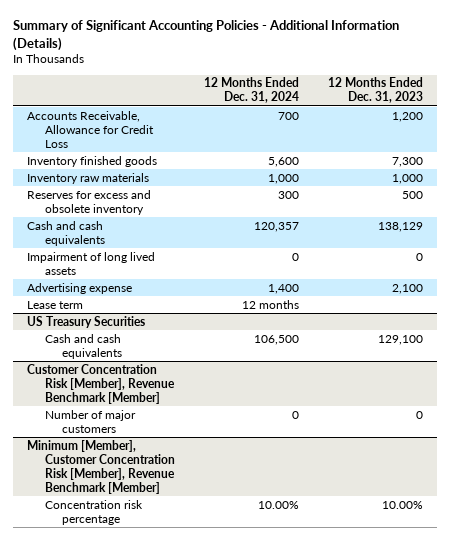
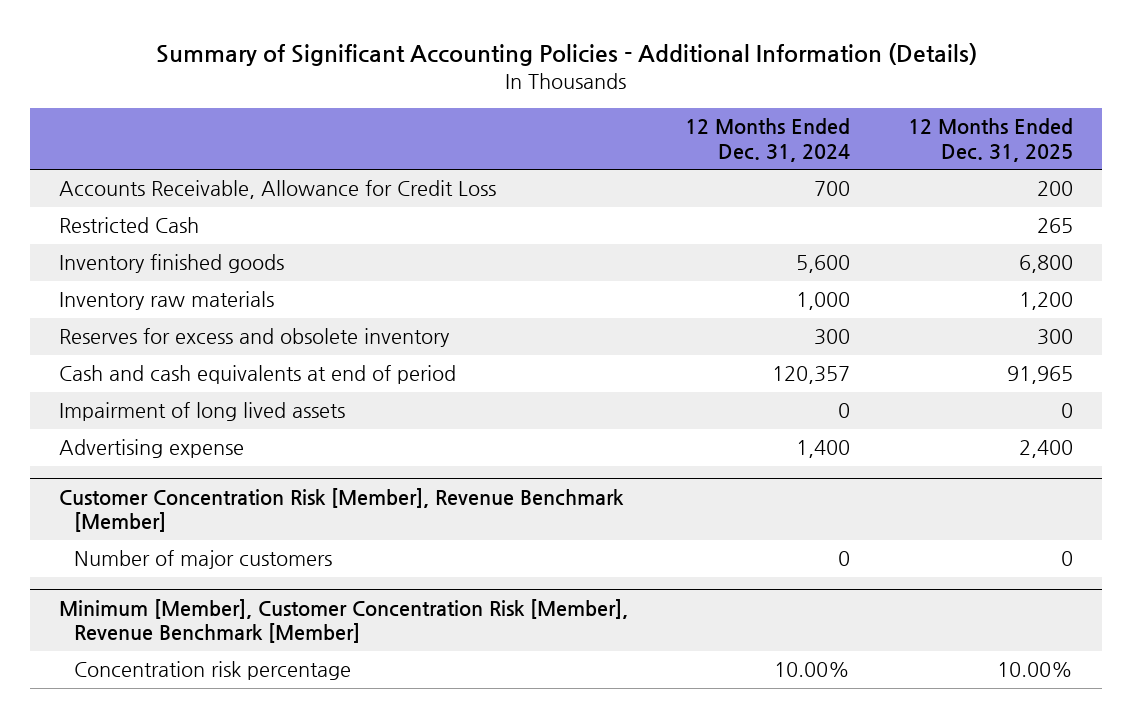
[327,77,423,104] 12 Months Ended Dec. 31, 2023 -> none
none -> [907,118,1073,163] 12 Months Ended Dec. 31, 2025
none -> [58,217,199,234] Restricted Cash
[27,220,105,246] Cash and cash equivalents -> [58,365,456,385] Cash and cash equivalents at end of period
[27,300,84,309] Lease term -> none
[27,315,146,328] US Treasury Securities -> none
[44,333,122,359] Cash and cash equivalents -> none

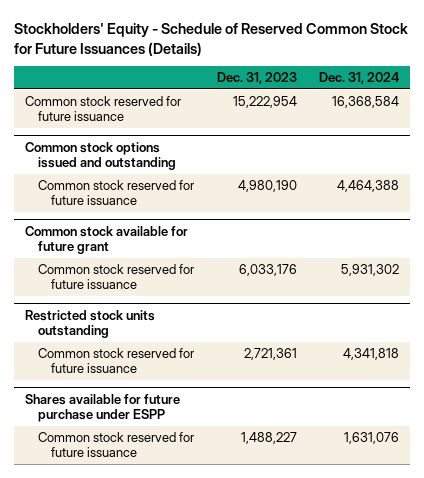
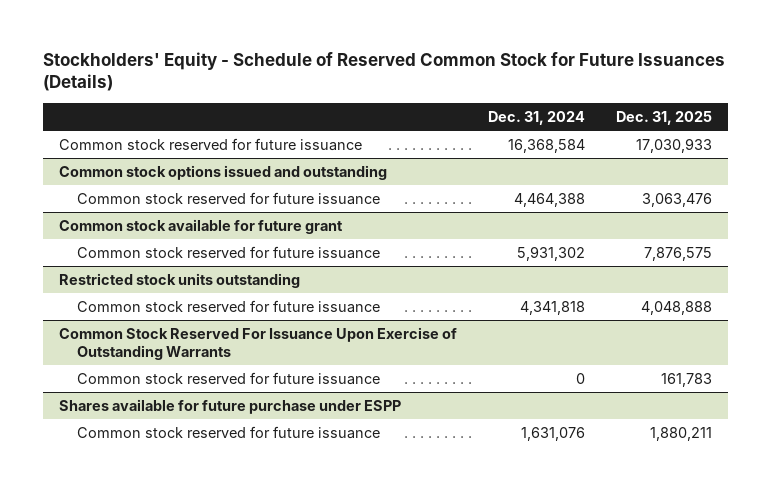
[216,72,297,85] Dec. 31, 2023 -> none
none -> [616,111,713,126] Dec. 31, 2025
none -> [58,327,457,361] Common Stock Reserved For Issuance Upon Exercise of Outstanding Warrants
none -> [76,372,380,386] Common stock reserved for future issuance

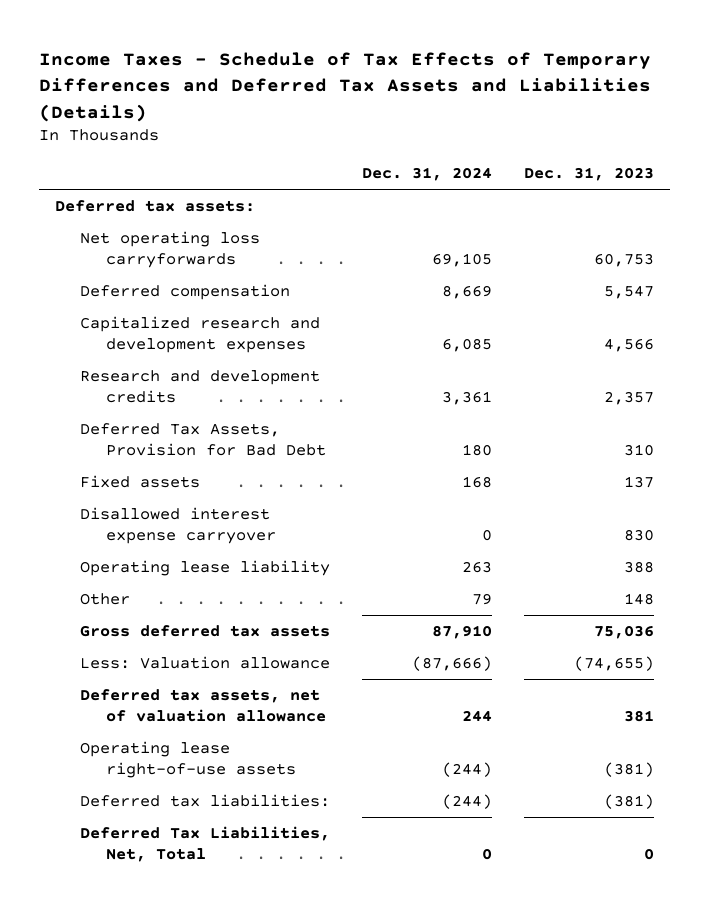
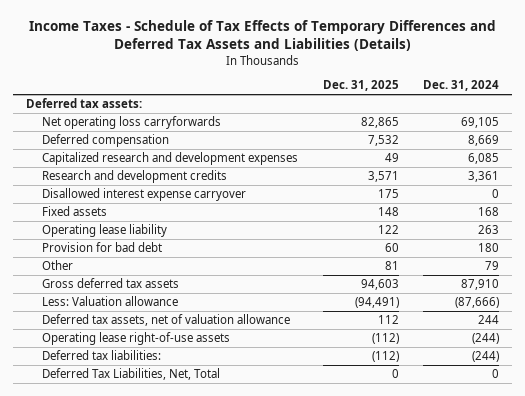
[524,167,655,182] Dec. 31, 2023 -> none
none -> [322,80,399,92] Dec. 31, 2025
[80,423,326,457] Deferred Tax Assets, Provision for Bad Debt -> none
[80,475,201,489] Fixed assets -> [42,206,108,217] Fixed assets
none -> [42,242,163,253] Provision for bad debt

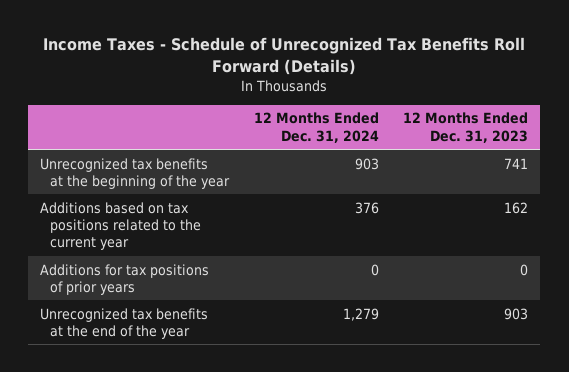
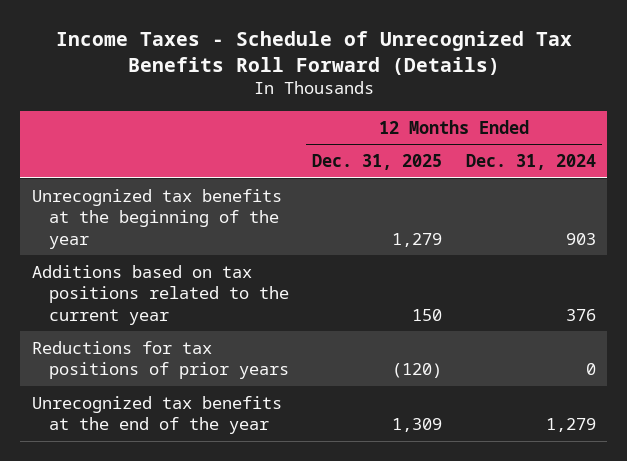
[403,112,529,143] 12 Months Ended Dec. 31, 2023 -> none
none -> [312,154,443,171] Dec. 31, 2025
[40,263,210,295] Additions for tax positions of prior years -> [31,340,289,380] Reductions for tax positions of prior years

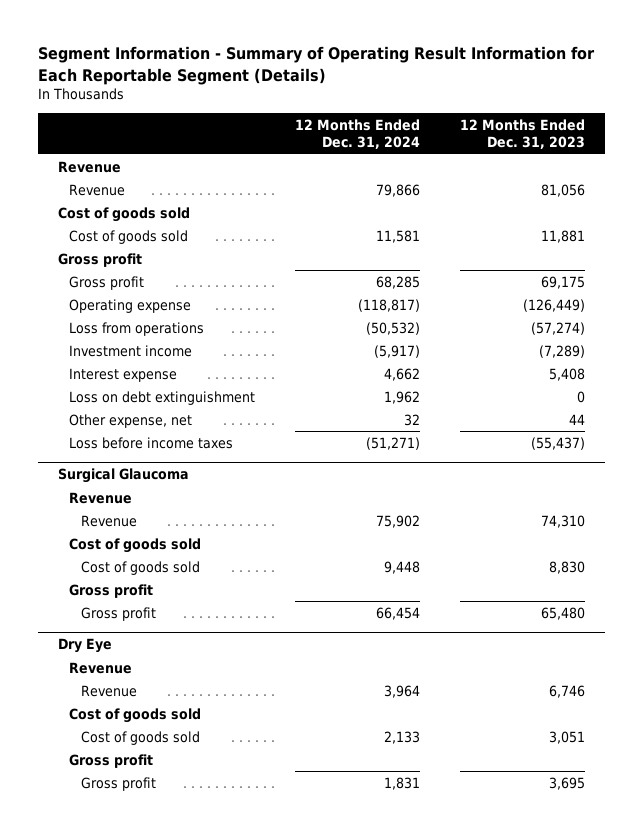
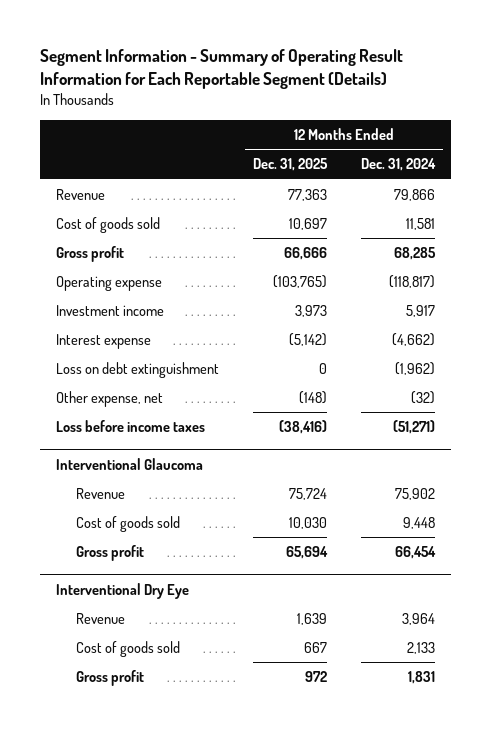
[460,118,586,150] 12 Months Ended Dec. 31, 2023 -> none
none -> [252,158,328,172] Dec. 31, 2025
[57,160,121,173] Revenue -> none
[57,206,190,222] Cost of goods sold -> none
[57,252,142,267] Gross profit -> none
[69,321,205,336] Loss from operations -> none
[374,344,421,358] (5,917) -> [405,305,435,318] 5,917
[384,367,421,381] 4,662 -> [391,333,435,347] (4,662)
[384,390,421,404] 1,962 -> [394,362,435,376] (1,962)
[404,413,421,426] 32 -> [410,391,435,405] (32)
[69,491,133,504] Revenue -> none
[57,468,189,484] Surgical Glaucoma -> [56,458,204,471] Interventional Glaucoma
[69,537,202,553] Cost of goods sold -> none
[69,583,154,598] Gross profit -> none
[69,661,133,674] Revenue -> none
[57,638,112,654] Dry Eye -> [56,583,190,600] Interventional Dry Eye
[69,707,202,723] Cost of goods sold -> none
[69,753,154,768] Gross profit -> none

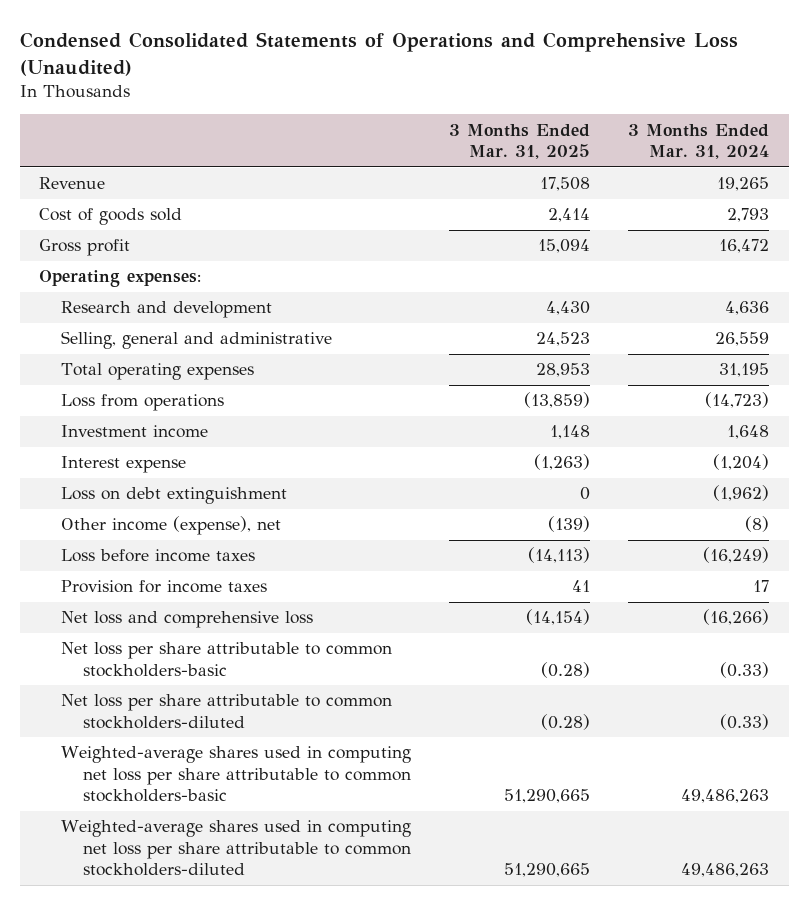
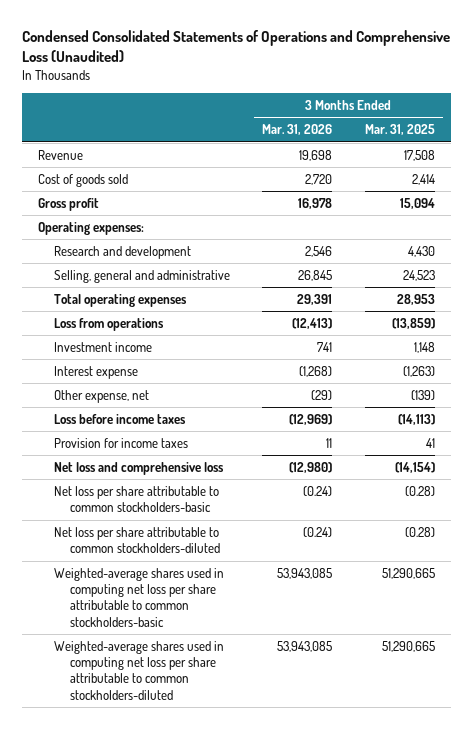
[628,123,770,160] 3 Months Ended Mar. 31, 2024 -> none
none -> [262,124,333,136] Mar. 31, 2026
[60,487,287,505] Loss on debt extinguishment -> none
[60,516,281,536] Other income (expense), net -> [54,389,150,403] Other expense, net

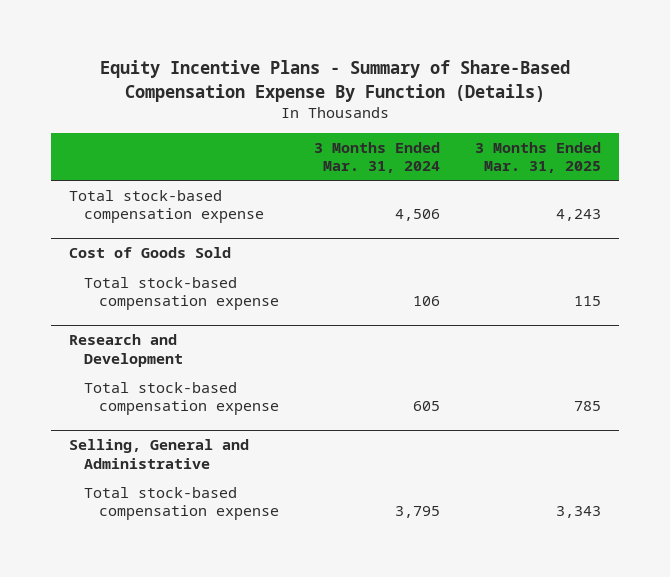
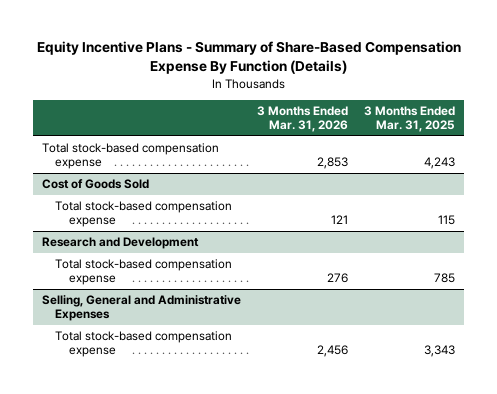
[313,141,440,174] 3 Months Ended Mar. 31, 2024 -> none
none -> [257,106,349,133] 3 Months Ended Mar. 31, 2026
[68,439,249,469] Selling, General and Administrative -> [41,295,241,322] Selling, General and Administrative Expenses

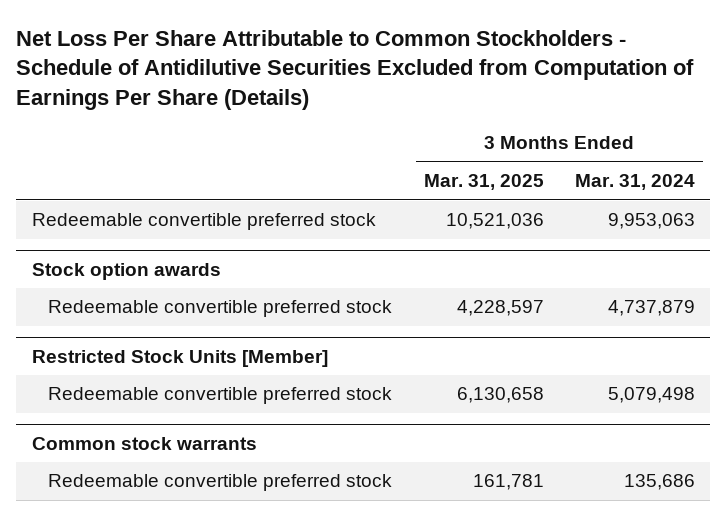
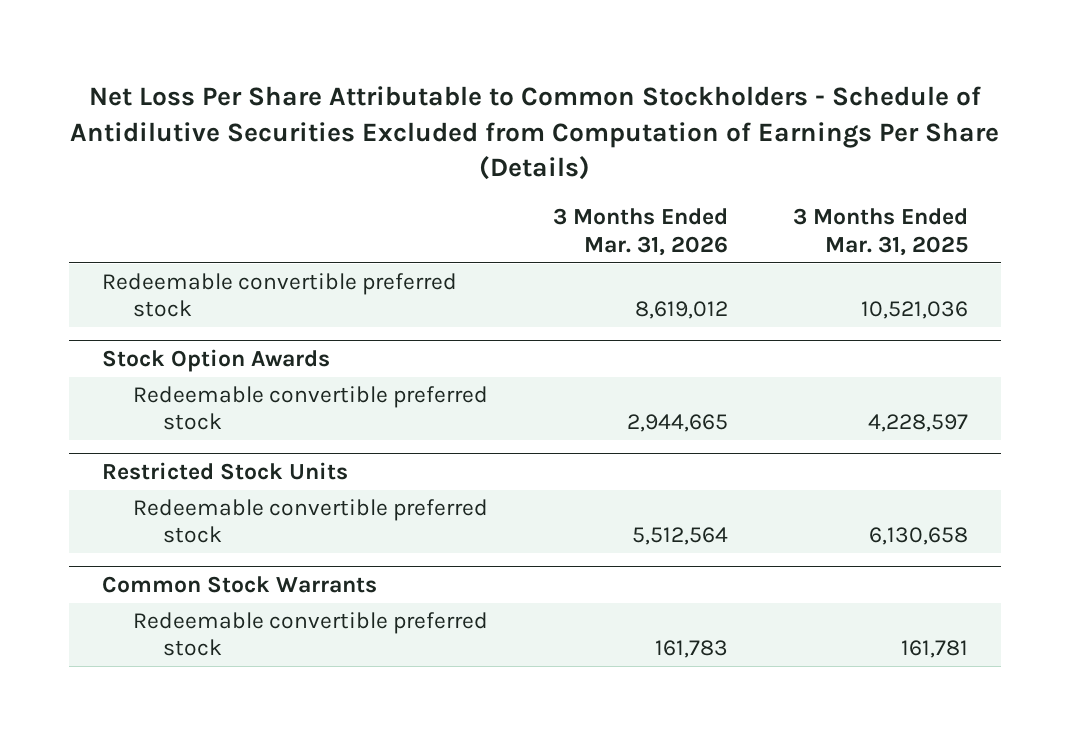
[574,174,695,191] Mar. 31, 2024 -> none
none -> [552,208,728,256] 3 Months Ended Mar. 31, 2026
[31,262,221,280] Stock option awards -> [102,348,331,372] Stock Option Awards
[31,349,328,367] Restricted Stock Units [Member] -> [102,461,349,480] Restricted Stock Units
[31,436,257,450] Common stock warrants -> [102,575,378,593] Common Stock Warrants

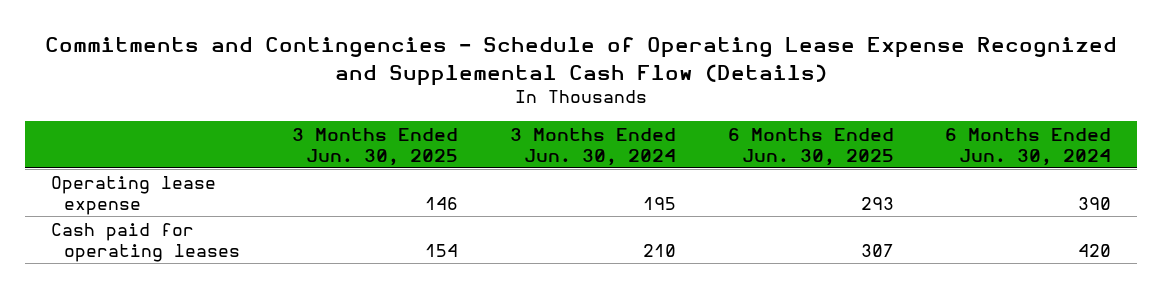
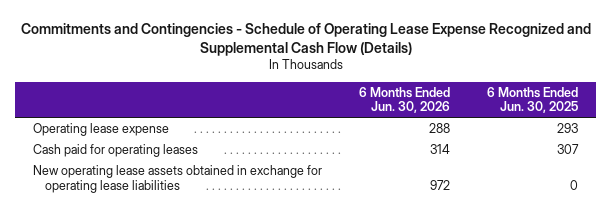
[291,127,458,166] 3 Months Ended Jun. 30, 2025 -> none
[509,127,676,166] 3 Months Ended Jun. 30, 2024 -> none
[945,127,1112,166] 6 Months Ended Jun. 30, 2024 -> none
none -> [359,86,451,114] 6 Months Ended Jun. 30, 2026
none -> [33,164,323,193] New operating lease assets obtained in exchange for operating lease liabilities

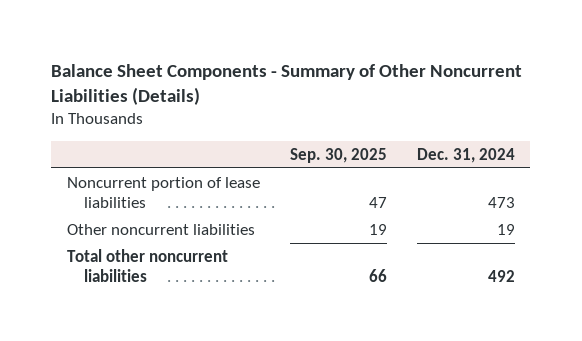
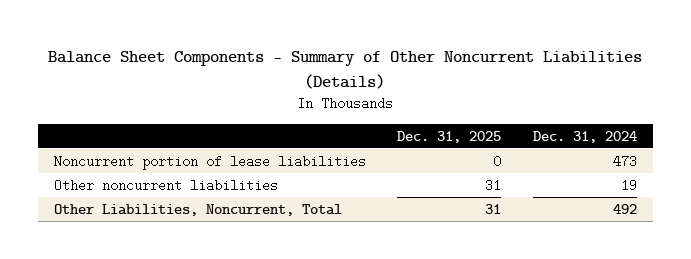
[289,147,387,163] Sep. 30, 2025 -> none
none -> [397,130,502,143] Dec. 31, 2025
[66,248,228,282] Total other noncurrent liabilities -> [53,203,342,216] Other Liabilities, Noncurrent, Total

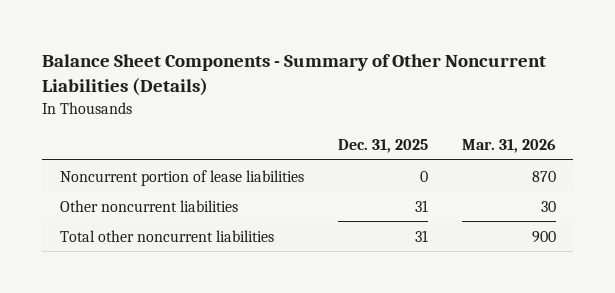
[533,130,638,143] Dec. 31, 2024 -> none
none -> [461,139,556,154] Mar. 31, 2026
[53,203,342,216] Other Liabilities, Noncurrent, Total -> [59,229,274,242] Total other noncurrent liabilities

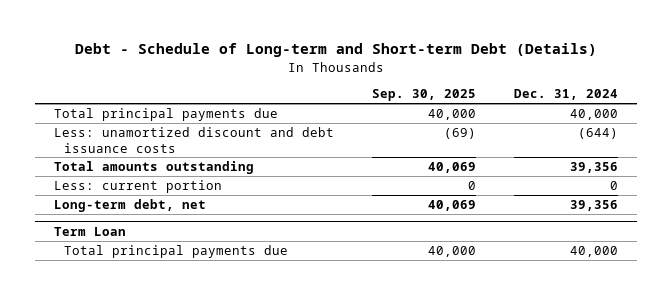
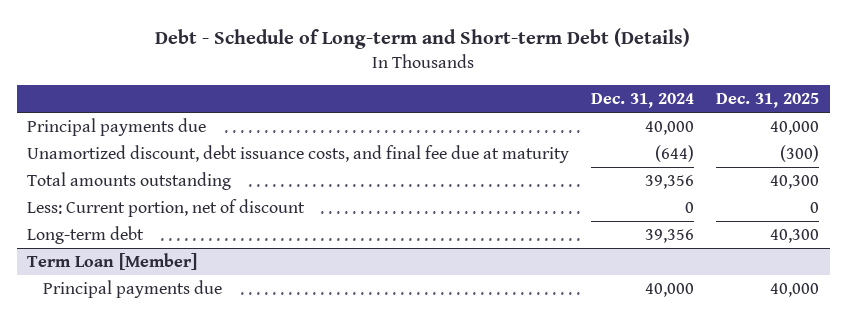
[371,89,476,102] Sep. 30, 2025 -> none
none -> [716,93,820,109] Dec. 31, 2025
[53,108,278,122] Total principal payments due -> [27,118,207,137] Principal payments due
[53,127,334,153] Less: unamortized discount and debt issuance costs -> [27,145,570,164] Unamortized discount, debt issuance costs, and final fee due at maturity
[53,180,222,194] Less: current portion -> [27,199,306,218] Less: Current portion, net of discount
[53,199,206,213] Long-term debt, net -> [27,226,145,245] Long-term debt
[53,226,126,236] Term Loan -> [27,253,198,271] Term Loan [Member]
[63,245,288,259] Total principal payments due -> [42,280,222,299] Principal payments due

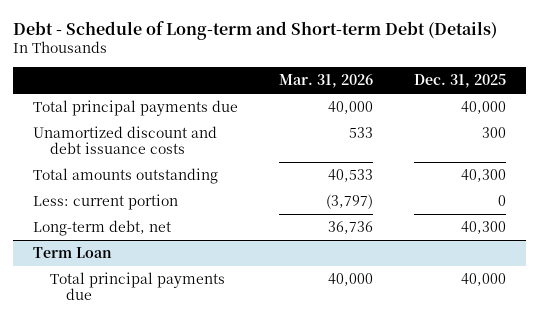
[591,93,695,109] Dec. 31, 2024 -> none
none -> [279,74,374,89] Mar. 31, 2026
[27,118,207,137] Principal payments due -> [33,100,239,117] Total principal payments due
[27,145,570,164] Unamortized discount, debt issuance costs, and final fee due at maturity -> [33,126,218,155] Unamortized discount and debt issuance costs
[780,145,820,163] (300) -> [481,127,506,139] 300
[27,199,306,218] Less: Current portion, net of discount -> [33,194,179,211] Less: current portion
[27,226,145,245] Long-term debt -> [33,220,172,237] Long-term debt, net
[27,253,198,271] Term Loan [Member] -> [33,247,113,259] Term Loan
[42,280,222,299] Principal payments due -> [49,272,225,301] Total principal payments due

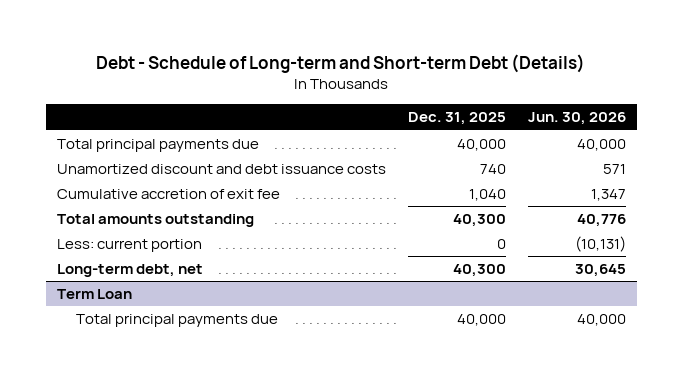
[279,74,374,89] Mar. 31, 2026 -> none
none -> [527,112,626,126] Jun. 30, 2026
[481,127,506,139] 300 -> [479,164,506,175] 740
none -> [56,189,280,200] Cumulative accretion of exit fee

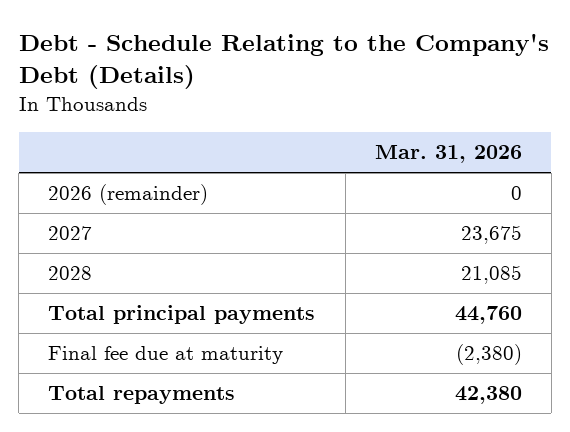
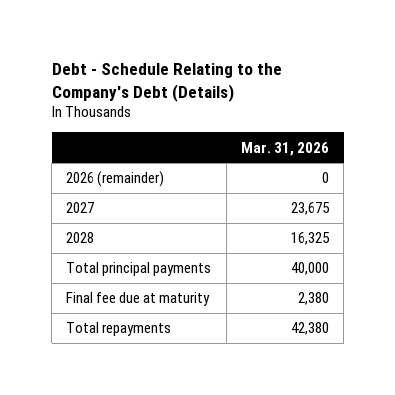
[460,265,522,285] 21,085 -> [290,232,330,246] 16,325
[454,306,522,325] 44,760 -> [290,262,329,276] 40,000
[455,344,522,366] (2,380) -> [297,292,329,306] 2,380

